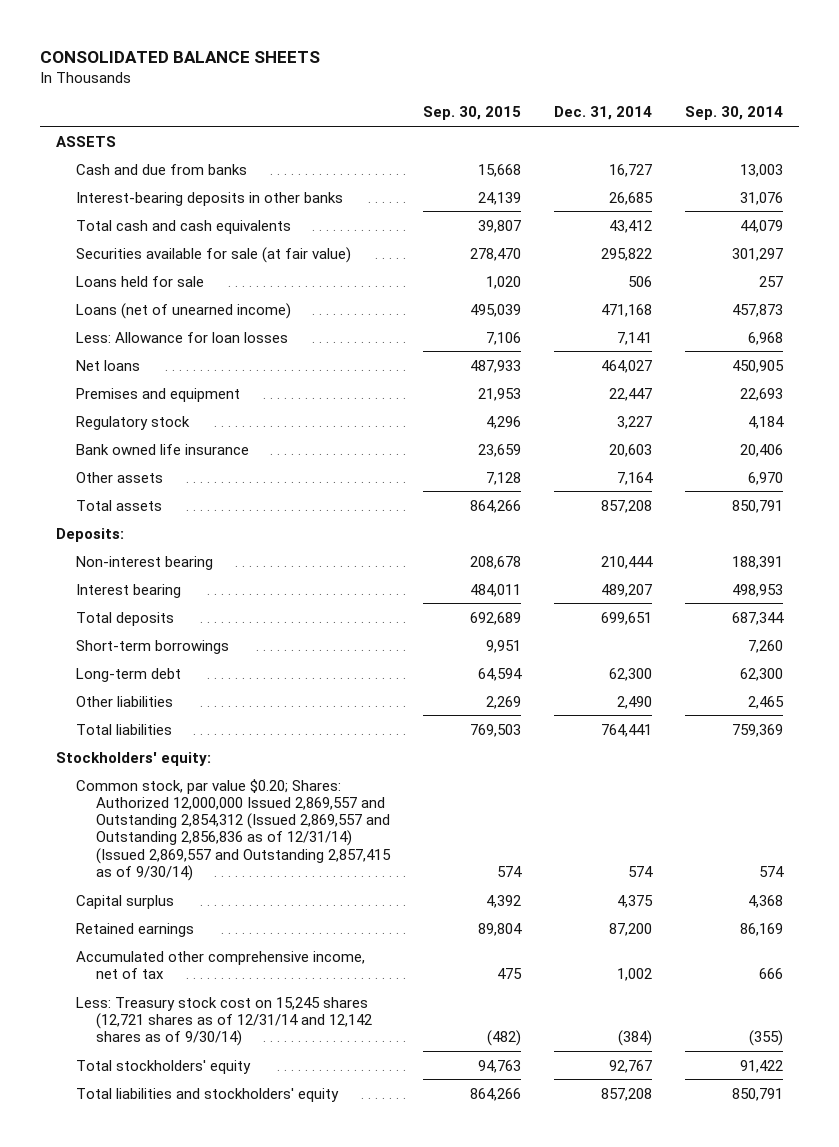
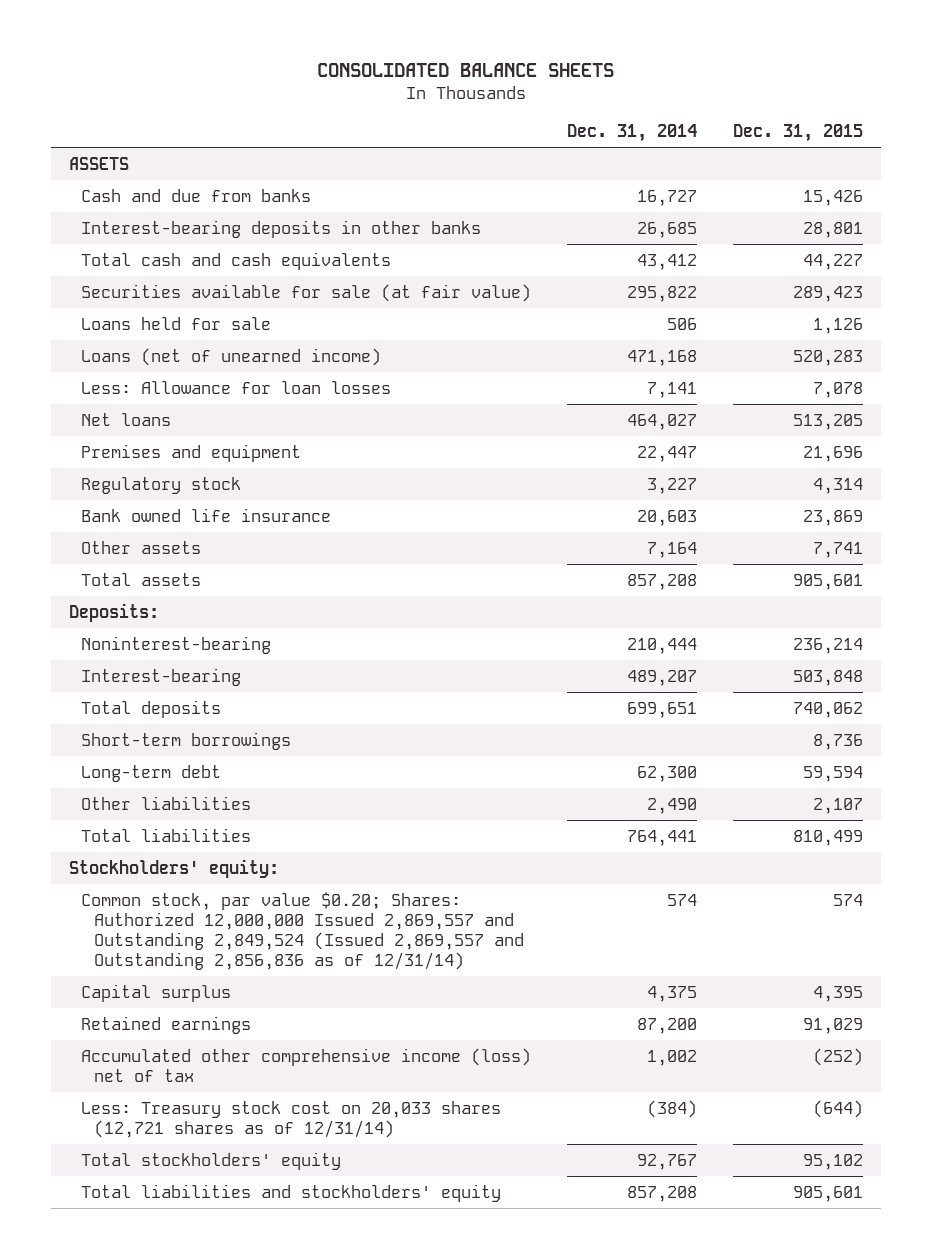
[422,106,521,121] Sep. 30, 2015 -> none
[684,106,783,121] Sep. 30, 2014 -> none
none -> [732,124,863,143] Dec. 31, 2015
[76,555,214,570] Non-interest bearing -> [81,635,272,654] Noninterest-bearing
[76,583,182,598] Interest bearing -> [81,667,242,686] Interest-bearing
[76,778,391,881] Common stock, par value $0.20; Shares: Authorized 12,000,000 Issued 2,869,557 and Outstanding 2,854,312 (Issued 2,869,557 and Outstanding 2,856,836 as of 12/31/14) (Issued 2,869,557 and Outstanding 2,857,415 as of 9/30/14) -> [81,891,524,970] Common stock, par value $0.20; Shares: Authorized 12,000,000 Issued 2,869,557 and Outstanding 2,849,524 (Issued 2,869,557 and Outstanding 2,856,836 as of 12/31/14)
[76,950,366,979] Accumulated other comprehensive income, net of tax -> [81,1047,532,1082] Accumulated other comprehensive income (loss) net of tax
[76,996,372,1047] Less: Treasury stock cost on 15,245 shares (12,721 shares as of 12/31/14 and 12,142 shares as of 9/30/14) -> [81,1100,502,1138] Less: Treasury stock cost on 20,033 shares (12,721 shares as of 12/31/14)

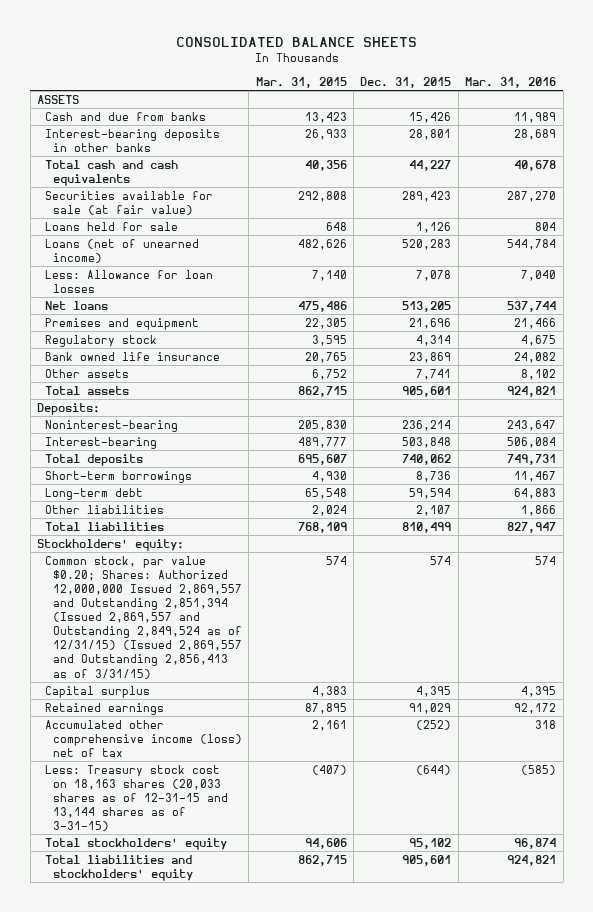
[567,124,698,143] Dec. 31, 2014 -> none
none -> [255,77,347,89] Mar. 31, 2015
none -> [465,77,557,89] Mar. 31, 2016
[81,891,524,970] Common stock, par value $0.20; Shares: Authorized 12,000,000 Issued 2,869,557 and Outstanding 2,849,524 (Issued 2,869,557 and Outstanding 2,856,836 as of 12/31/14) -> [44,555,242,679] Common stock, par value $0.20; Shares: Authorized 12,000,000 Issued 2,869,557 and Outstanding 2,851,394 (Issued 2,869,557 and Outstanding 2,849,524 as of 12/31/15) (Issued 2,869,557 and Outstanding 2,856,413 as of 3/31/15)
[81,1100,502,1138] Less: Treasury stock cost on 20,033 shares (12,721 shares as of 12/31/14) -> [44,764,228,832] Less: Treasury stock cost on 18,163 shares (20,033 shares as of 12-31-15 and 13,144 shares as of 3-31-15)

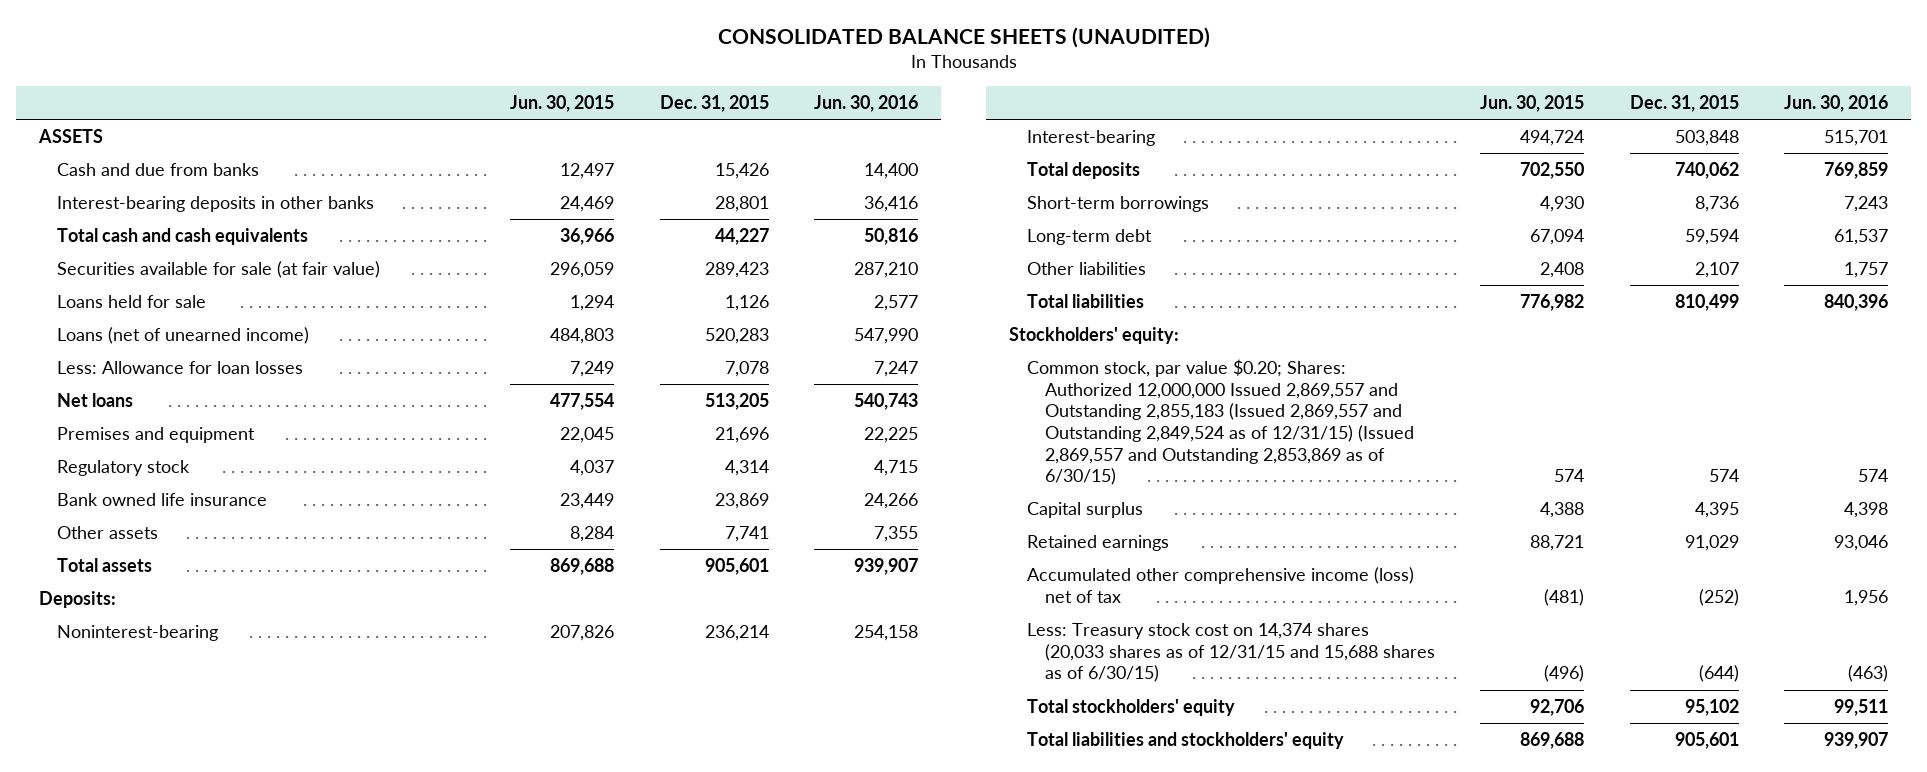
[175,37,417,48] CONSOLIDATED BALANCE SHEETS -> [717,26,1210,48] CONSOLIDATED BALANCE SHEETS (UNAUDITED)
[255,77,347,89] Mar. 31, 2015 -> none
[465,77,557,89] Mar. 31, 2016 -> none
none -> [510,95,615,113] Jun. 30, 2015
none -> [814,95,919,113] Jun. 30, 2016
[44,555,242,679] Common stock, par value $0.20; Shares: Authorized 12,000,000 Issued 2,869,557 and Outstanding 2,851,394 (Issued 2,869,557 and Outstanding 2,849,524 as of 12/31/15) (Issued 2,869,557 and Outstanding 2,856,413 as of 3/31/15) -> [1026,359,1414,486] Common stock, par value $0.20; Shares: Authorized 12,000,000 Issued 2,869,557 and Outstanding 2,855,183 (Issued 2,869,557 and Outstanding 2,849,524 as of 12/31/15) (Issued 2,869,557 and Outstanding 2,853,869 as of 6/30/15)
[44,764,228,832] Less: Treasury stock cost on 18,163 shares (20,033 shares as of 12-31-15 and 13,144 shares as of 3-31-15) -> [1026,623,1435,683] Less: Treasury stock cost on 14,374 shares (20,033 shares as of 12/31/15 and 15,688 shares as of 6/30/15)

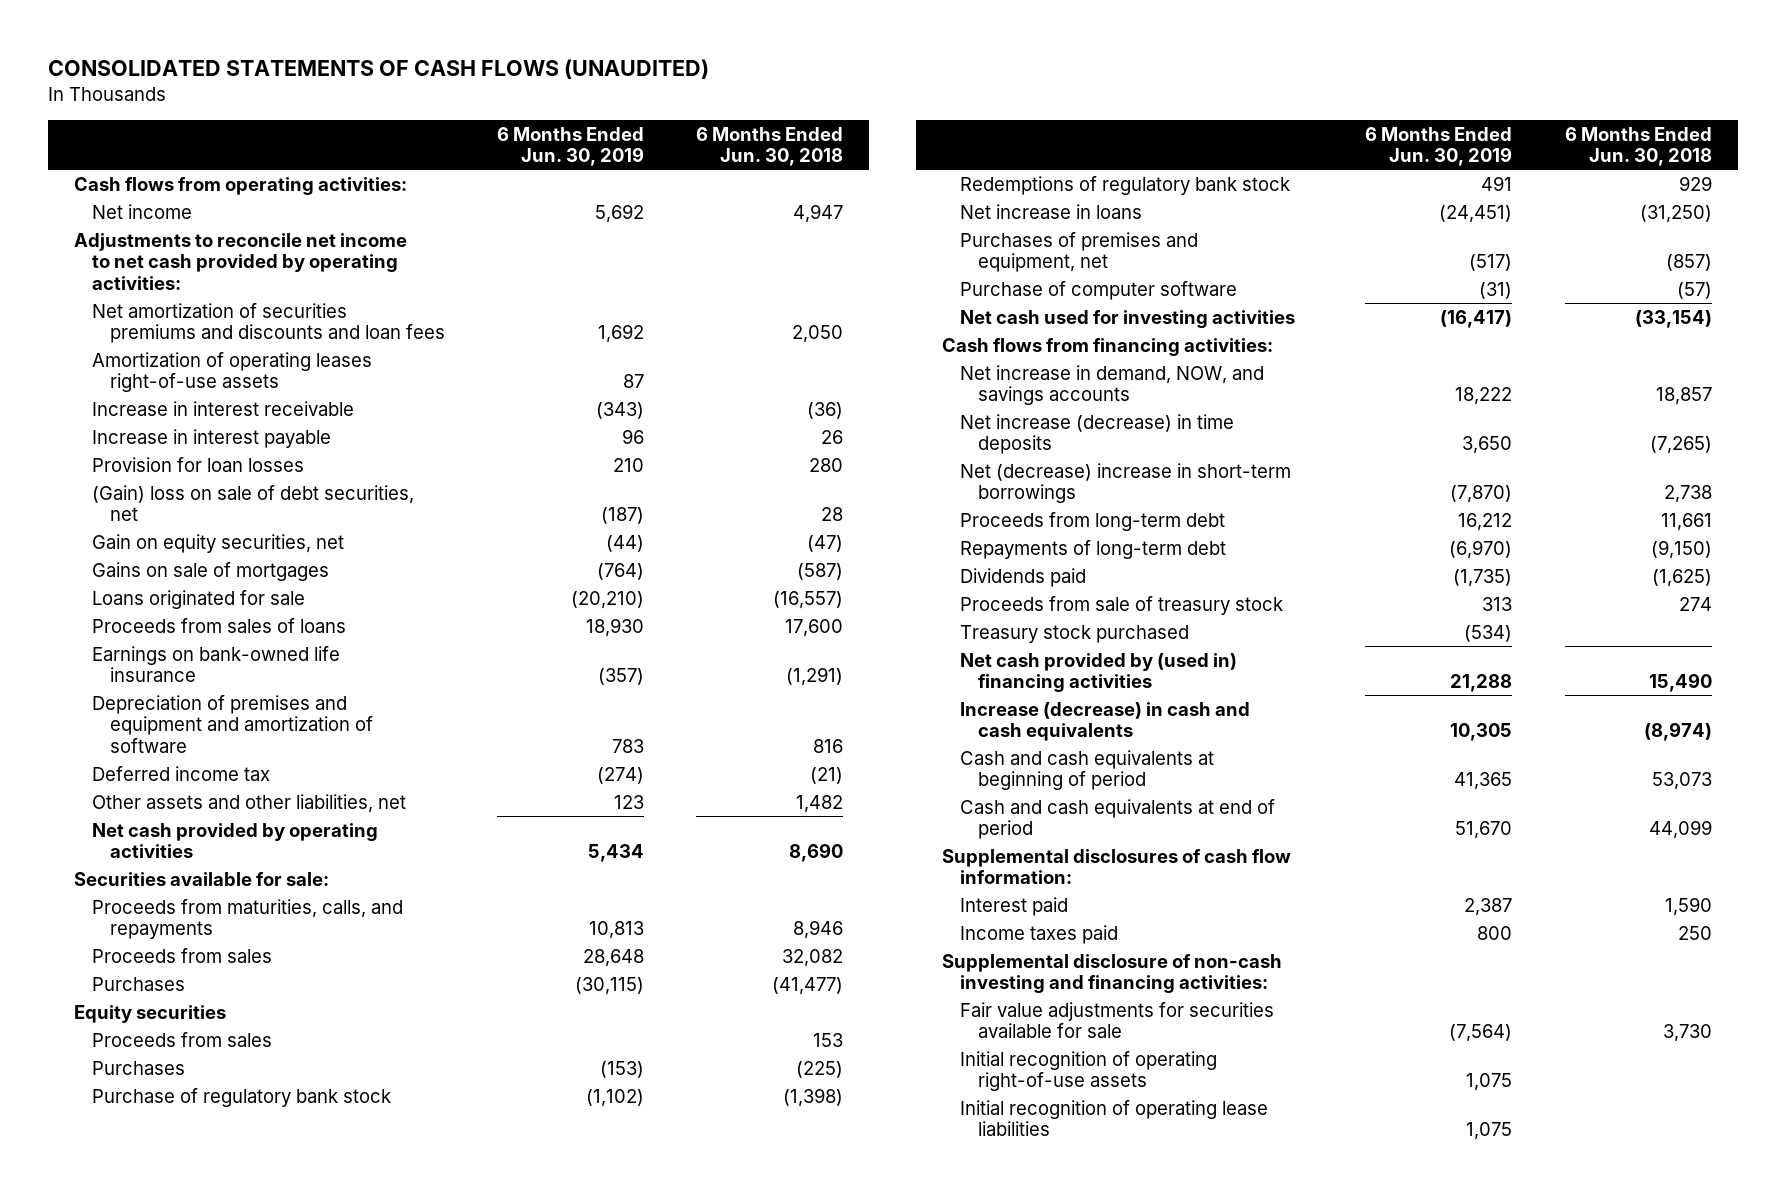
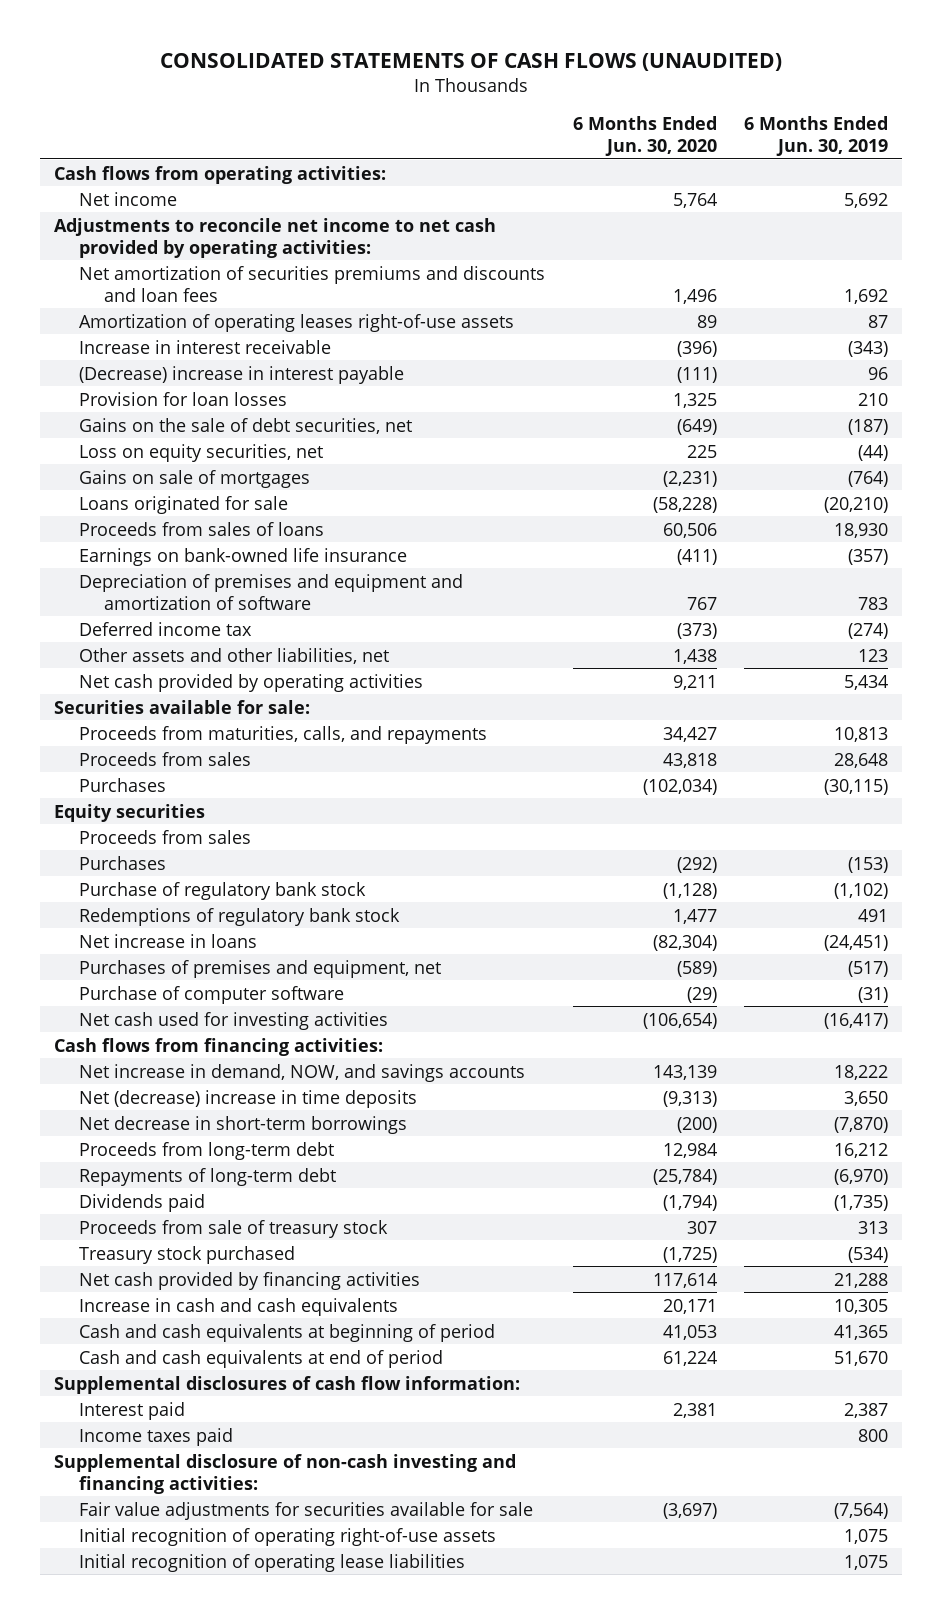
[696,126,844,167] 6 Months Ended Jun. 30, 2018 -> none
none -> [572,115,717,156] 6 Months Ended Jun. 30, 2020
[91,428,331,448] Increase in interest payable -> [79,365,405,384] (Decrease) increase in interest payable
[91,484,414,522] (Gain) loss on sale of debt securities, net -> [79,417,413,434] Gains on the sale of debt securities, net
[91,533,344,553] Gain on equity securities, net -> [79,443,324,462] Loss on equity securities, net
[960,413,1235,455] Net increase (decrease) in time deposits -> [79,1089,418,1108] Net (decrease) increase in time deposits
[960,462,1292,504] Net (decrease) increase in short-term borrowings -> [79,1115,408,1134] Net decrease in short-term borrowings
[960,652,1238,693] Net cash provided by (used in) financing activities -> [79,1271,421,1290] Net cash provided by financing activities
[960,701,1251,742] Increase (decrease) in cash and cash equivalents -> [79,1297,399,1316] Increase in cash and cash equivalents

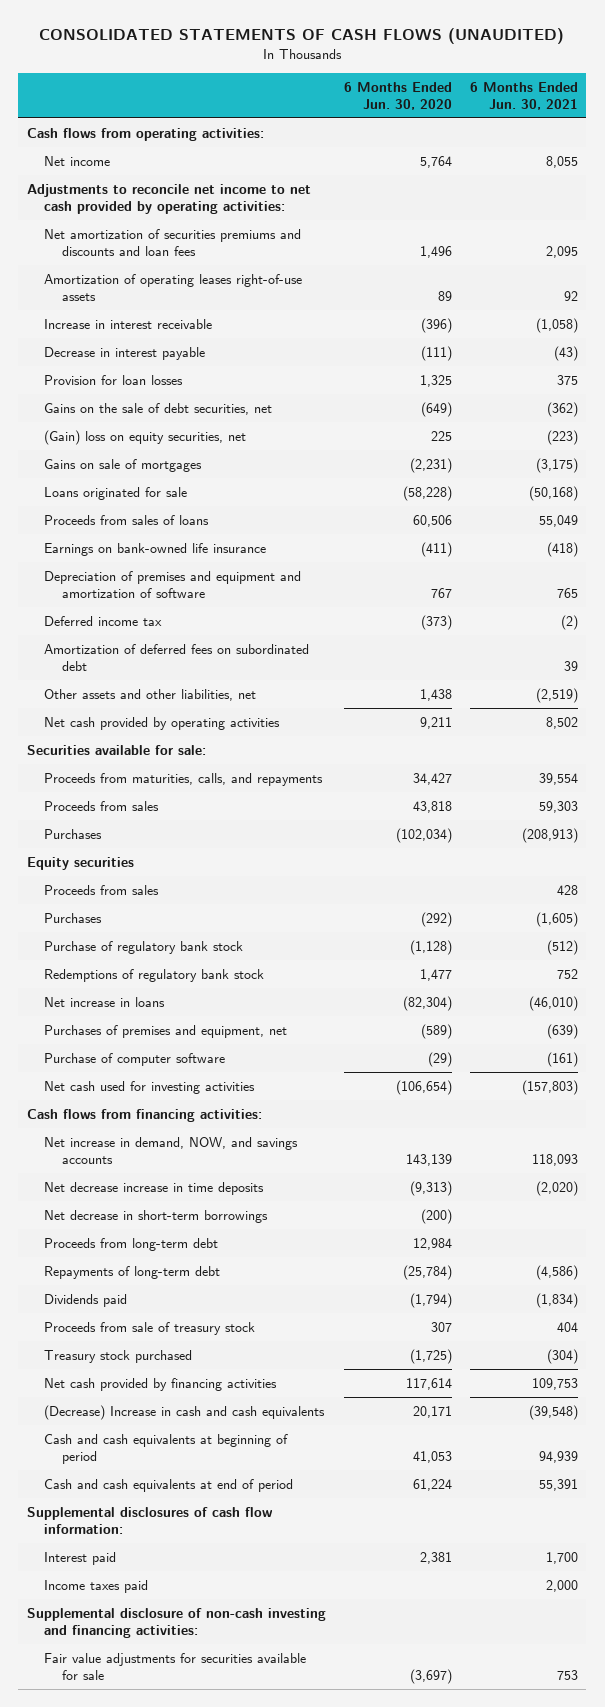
[744,115,889,156] 6 Months Ended Jun. 30, 2019 -> none
none -> [469,81,578,110] 6 Months Ended Jun. 30, 2021
[79,365,405,384] (Decrease) increase in interest payable -> [44,346,206,360] Decrease in interest payable
[79,443,324,462] Loss on equity securities, net -> [44,429,247,445] (Gain) loss on equity securities, net
none -> [44,643,310,671] Amortization of deferred fees on subordinated debt
[79,1089,418,1108] Net (decrease) increase in time deposits -> [44,1181,265,1195] Net decrease increase in time deposits
[79,1297,399,1316] Increase in cash and cash equivalents -> [44,1404,326,1420] (Decrease) Increase in cash and cash equivalents
[79,1527,497,1546] Initial recognition of operating right-of-use assets -> none
[79,1553,466,1572] Initial recognition of operating lease liabilities -> none

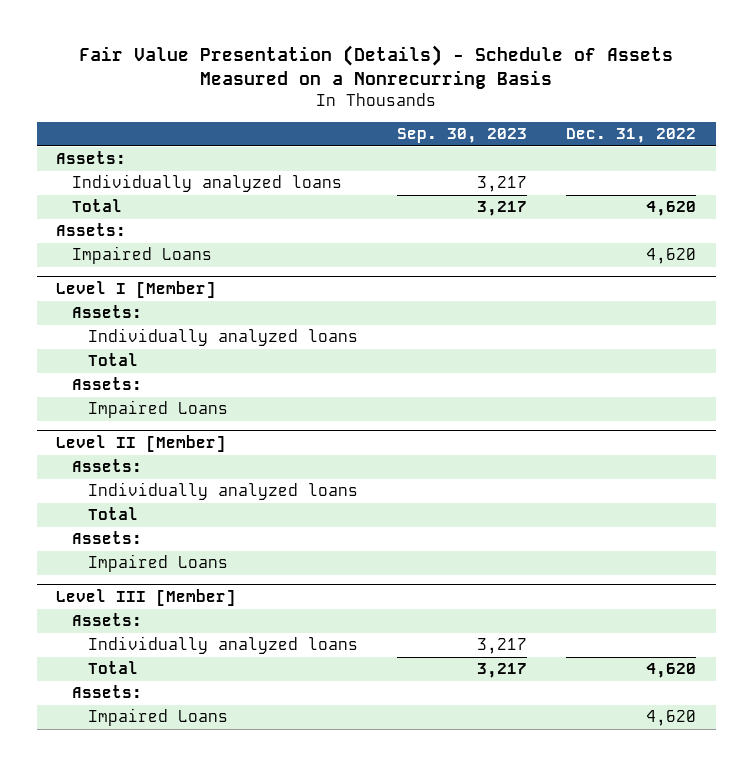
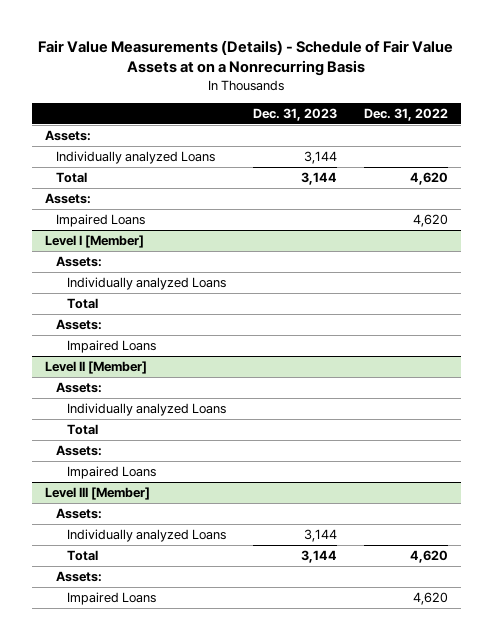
[79,45,674,90] Fair Value Presentation (Details) - Schedule of Assets Measured on a Nonrecurring Basis -> [38,39,454,77] Fair Value Measurements (Details) - Schedule of Fair Value Assets at on a Nonrecurring Basis
[397,128,528,144] Sep. 30, 2023 -> none
none -> [252,107,337,121] Dec. 31, 2023
[72,174,343,193] Individually analyzed loans -> [56,151,216,165] Individually analyzed Loans
[88,328,359,347] Individually analyzed loans -> [67,277,227,291] Individually analyzed Loans
[88,482,359,501] Individually analyzed loans -> [67,403,227,417] Individually analyzed Loans
[88,636,359,655] Individually analyzed loans -> [67,529,227,543] Individually analyzed Loans

